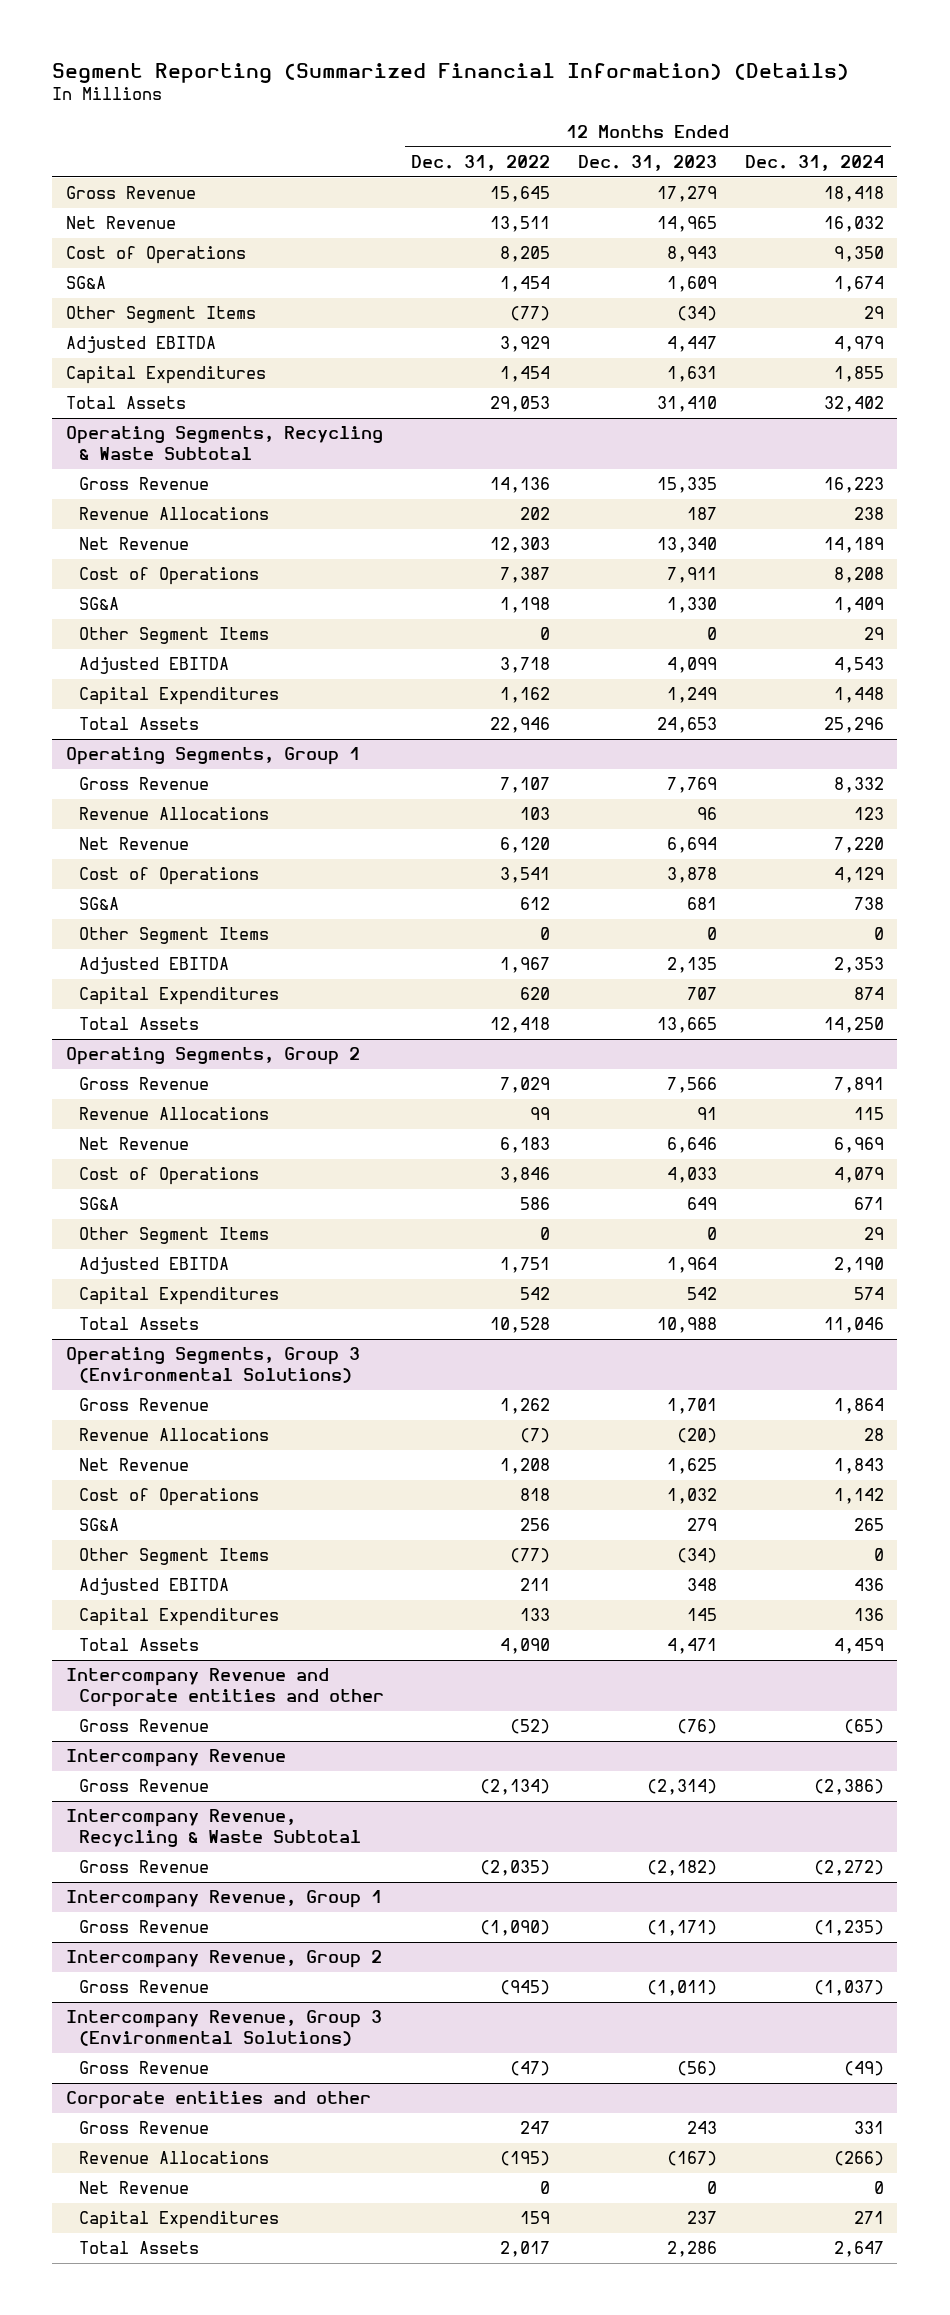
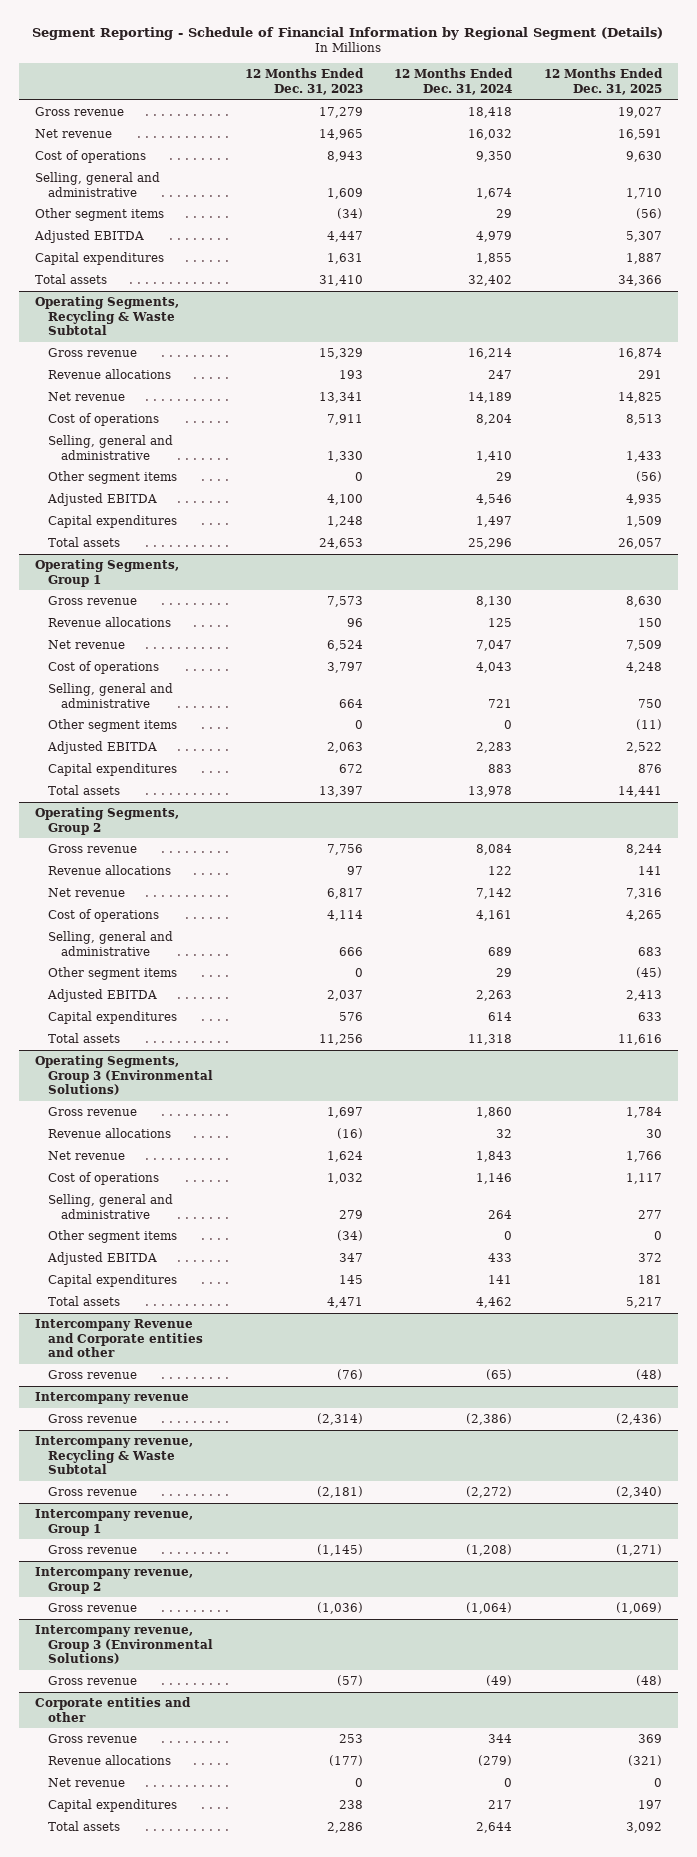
[52,63,850,84] Segment Reporting (Summarized Financial Information) (Details) -> [32,26,664,40] Segment Reporting - Schedule of Financial Information by Regional Segment (Details)
[411,154,551,171] Dec. 31, 2022 -> none
none -> [544,68,664,95] 12 Months Ended Dec. 31, 2025
[66,186,197,200] Gross Revenue -> [34,106,124,116] Gross revenue
[66,216,177,230] Net Revenue -> [34,128,112,138] Net revenue
[66,246,247,265] Cost of Operations -> [34,149,146,163] Cost of operations
[66,276,107,290] SG&A -> [34,171,160,197] Selling, general and administrative
[66,306,257,324] Other Segment Items -> [34,207,164,221] Other segment items
[66,366,267,385] Capital Expenditures -> [34,251,164,265] Capital expenditures
[66,396,187,410] Total Assets -> [34,273,107,284] Total assets
[78,597,119,611] SG&A -> none
[78,477,209,491] Gross Revenue -> [47,347,137,357] Gross revenue
[657,477,718,494] 15,335 -> [318,347,363,359] 15,329
[823,477,884,494] 16,223 -> [468,347,513,359] 16,214
[78,507,269,521] Revenue Allocations -> [47,368,171,379] Revenue allocations
[687,507,718,521] 187 -> [338,369,363,379] 193
[853,507,884,521] 238 -> [488,369,513,379] 247
[78,537,189,551] Net Revenue -> [47,391,125,401] Net revenue
[657,537,718,554] 13,340 -> [318,391,363,403] 13,341
[78,567,259,586] Cost of Operations -> [47,412,159,426] Cost of operations
[833,567,884,584] 8,208 -> [476,413,513,425] 8,204
none -> [47,434,173,460] Selling, general and administrative
[78,627,269,645] Other Segment Items -> [47,470,177,484] Other segment items
[667,657,718,674] 4,099 -> [326,493,363,505] 4,100
[833,657,884,674] 4,543 -> [476,493,513,505] 4,546
[78,687,279,706] Capital Expenditures -> [47,514,177,528] Capital expenditures
[667,687,718,704] 1,249 -> [326,515,363,527] 1,248
[833,687,884,704] 1,448 -> [476,515,513,527] 1,497
[78,717,199,731] Total Assets -> [47,536,120,547] Total assets
[78,897,119,911] SG&A -> none
[78,777,209,791] Gross Revenue -> [47,595,137,605] Gross revenue
[667,777,718,794] 7,769 -> [326,595,363,607] 7,573
[833,777,884,794] 8,332 -> [476,595,513,607] 8,130
[78,807,269,821] Revenue Allocations -> [47,616,171,627] Revenue allocations
[853,807,884,821] 123 -> [488,617,513,627] 125
[78,837,189,851] Net Revenue -> [47,639,125,649] Net revenue
[667,837,718,854] 6,694 -> [326,639,363,651] 6,524
[833,837,884,854] 7,220 -> [476,639,513,651] 7,047
[78,867,259,886] Cost of Operations -> [47,660,159,674] Cost of operations
[667,867,718,884] 3,878 -> [326,661,363,673] 3,797
[833,867,884,884] 4,129 -> [476,661,513,673] 4,043
none -> [47,682,173,708] Selling, general and administrative
[78,927,269,945] Other Segment Items -> [47,718,177,732] Other segment items
[667,957,718,974] 2,135 -> [326,741,363,753] 2,063
[833,957,884,974] 2,353 -> [476,741,513,753] 2,283
[78,987,279,1006] Capital Expenditures -> [47,762,177,776] Capital expenditures
[687,987,718,1001] 707 -> [338,763,363,773] 672
[853,987,884,1001] 874 -> [488,763,513,773] 883
[78,1017,199,1031] Total Assets -> [47,784,120,795] Total assets
[657,1017,718,1034] 13,665 -> [318,785,363,797] 13,397
[823,1017,884,1034] 14,250 -> [468,785,513,797] 13,978
[78,1197,119,1211] SG&A -> none
[78,1077,209,1091] Gross Revenue -> [47,843,137,853] Gross revenue
[667,1077,718,1094] 7,566 -> [326,843,363,855] 7,756
[833,1077,884,1094] 7,891 -> [476,843,513,855] 8,084
[78,1107,269,1121] Revenue Allocations -> [47,864,171,875] Revenue allocations
[697,1107,718,1121] 91 -> [346,865,363,875] 97
[853,1107,884,1121] 115 -> [488,865,513,875] 122
[78,1137,189,1151] Net Revenue -> [47,887,125,897] Net revenue
[667,1137,718,1154] 6,646 -> [326,887,363,899] 6,817
[833,1137,884,1154] 6,969 -> [476,887,513,899] 7,142
[78,1167,259,1186] Cost of Operations -> [47,908,159,922] Cost of operations
[667,1167,718,1184] 4,033 -> [326,909,363,921] 4,114
[833,1167,884,1184] 4,079 -> [476,909,513,921] 4,161
none -> [47,930,173,956] Selling, general and administrative
[78,1227,269,1245] Other Segment Items -> [47,966,177,980] Other segment items
[667,1257,718,1274] 1,964 -> [326,989,363,1001] 2,037
[833,1257,884,1274] 2,190 -> [476,989,513,1001] 2,263
[78,1287,279,1306] Capital Expenditures -> [47,1010,177,1024] Capital expenditures
[687,1287,718,1301] 542 -> [338,1011,363,1021] 576
[853,1287,884,1301] 574 -> [488,1011,513,1021] 614
[78,1317,199,1331] Total Assets -> [47,1032,120,1043] Total assets
[657,1317,718,1334] 10,988 -> [318,1033,363,1045] 11,256
[823,1317,884,1334] 11,046 -> [468,1033,513,1045] 11,318
[78,1518,119,1532] SG&A -> none
[78,1398,209,1412] Gross Revenue -> [47,1106,137,1116] Gross revenue
[667,1398,718,1415] 1,701 -> [326,1106,363,1118] 1,697
[833,1398,884,1415] 1,864 -> [476,1106,513,1118] 1,860
[78,1428,269,1442] Revenue Allocations -> [47,1127,171,1138] Revenue allocations
[677,1428,718,1444] (20) -> [336,1127,363,1139] (16)
[863,1428,884,1442] 28 -> [496,1128,513,1138] 32
[78,1458,189,1472] Net Revenue -> [47,1150,125,1160] Net revenue
[667,1458,718,1475] 1,625 -> [326,1150,363,1162] 1,624
[78,1488,259,1507] Cost of Operations -> [47,1171,159,1185] Cost of operations
[833,1488,884,1505] 1,142 -> [476,1172,513,1184] 1,146
none -> [47,1193,173,1219] Selling, general and administrative
[78,1548,269,1566] Other Segment Items -> [47,1229,177,1243] Other segment items
[687,1578,718,1592] 348 -> [338,1252,363,1262] 347
[853,1578,884,1592] 436 -> [488,1252,513,1262] 433
[78,1608,279,1627] Capital Expenditures -> [47,1273,177,1287] Capital expenditures
[853,1608,884,1622] 136 -> [488,1274,513,1284] 141
[78,1638,199,1652] Total Assets -> [47,1295,120,1306] Total assets
[833,1638,884,1655] 4,459 -> [476,1296,513,1308] 4,462
[78,1719,209,1733] Gross Revenue -> [47,1369,137,1379] Gross revenue
[66,1749,287,1768] Intercompany Revenue -> [34,1391,189,1404] Intercompany revenue
[78,1779,209,1793] Gross Revenue -> [47,1413,137,1423] Gross revenue
[66,1809,361,1848] Intercompany Revenue, Recycling & Waste Subtotal -> [34,1435,193,1475] Intercompany revenue, Recycling & Waste Subtotal
[78,1860,209,1874] Gross Revenue -> [47,1486,137,1496] Gross revenue
[647,1860,718,1877] (2,182) -> [316,1485,363,1498] (2,181)
[66,1890,383,1909] Intercompany Revenue, Group 1 -> [34,1508,193,1536] Intercompany revenue, Group 1
[78,1920,209,1934] Gross Revenue -> [47,1544,137,1554] Gross revenue
[647,1920,718,1937] (1,171) -> [316,1543,363,1556] (1,145)
[813,1920,884,1937] (1,235) -> [466,1543,513,1556] (1,208)
[66,1950,383,1969] Intercompany Revenue, Group 2 -> [34,1566,193,1594] Intercompany revenue, Group 2
[78,1980,209,1994] Gross Revenue -> [47,1602,137,1612] Gross revenue
[647,1980,718,1997] (1,011) -> [316,1601,363,1614] (1,036)
[813,1980,884,1997] (1,037) -> [466,1601,513,1614] (1,064)
[66,2010,383,2047] Intercompany Revenue, Group 3 (Environmental Solutions) -> [34,1624,213,1665] Intercompany revenue, Group 3 (Environmental Solutions)
[78,2061,209,2075] Gross Revenue -> [47,1675,137,1685] Gross revenue
[677,2061,718,2077] (56) -> [336,1674,363,1686] (57)
[78,2121,209,2135] Gross Revenue -> [47,1733,137,1743] Gross revenue
[687,2121,718,2135] 243 -> [338,1733,363,1743] 253
[853,2121,884,2135] 331 -> [488,1733,513,1743] 344
[78,2151,269,2165] Revenue Allocations -> [47,1754,171,1765] Revenue allocations
[667,2151,718,2167] (167) -> [328,1754,363,1766] (177)
[833,2151,884,2167] (266) -> [478,1754,513,1766] (279)
[78,2181,189,2195] Net Revenue -> [47,1777,125,1787] Net revenue
[78,2211,279,2230] Capital Expenditures -> [47,1798,177,1812] Capital expenditures
[687,2211,718,2225] 237 -> [338,1799,363,1809] 238
[853,2211,884,2225] 271 -> [488,1799,513,1809] 217
[78,2241,199,2255] Total Assets -> [47,1820,120,1831] Total assets
[833,2241,884,2258] 2,647 -> [476,1821,513,1833] 2,644

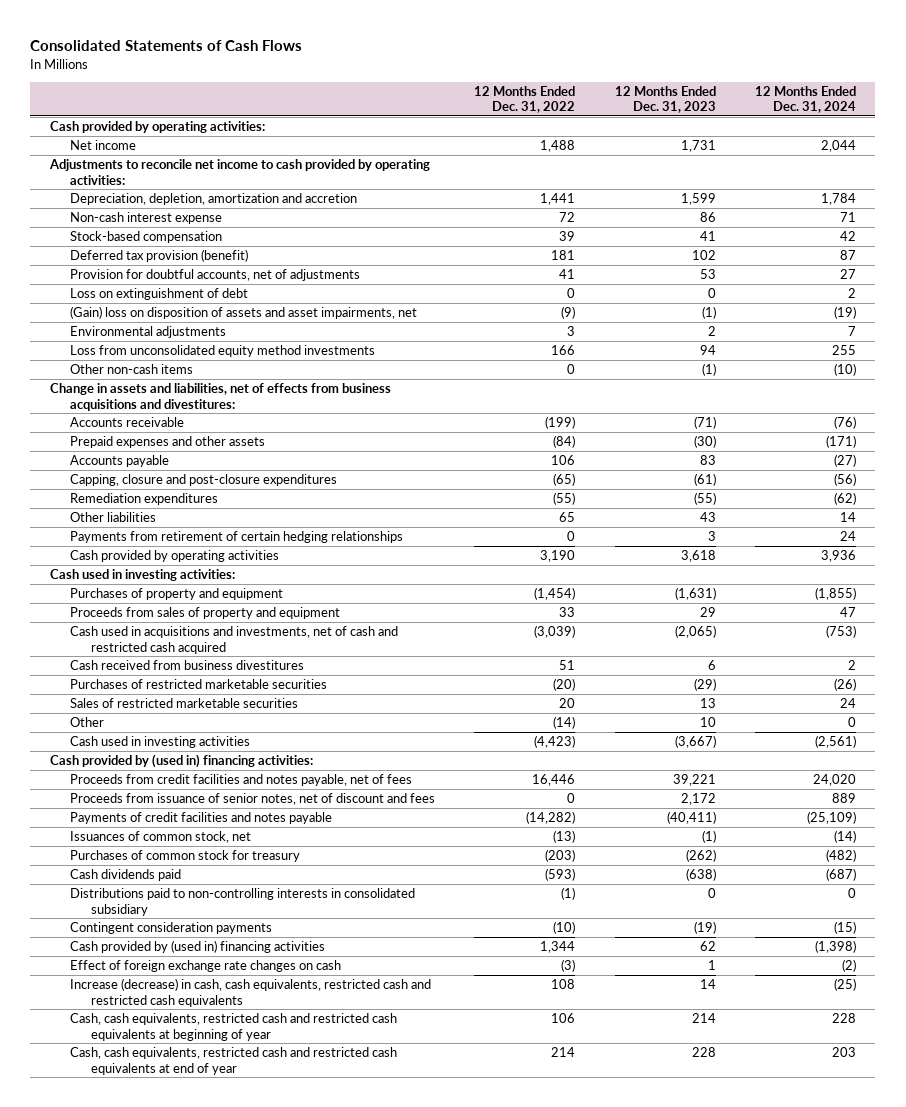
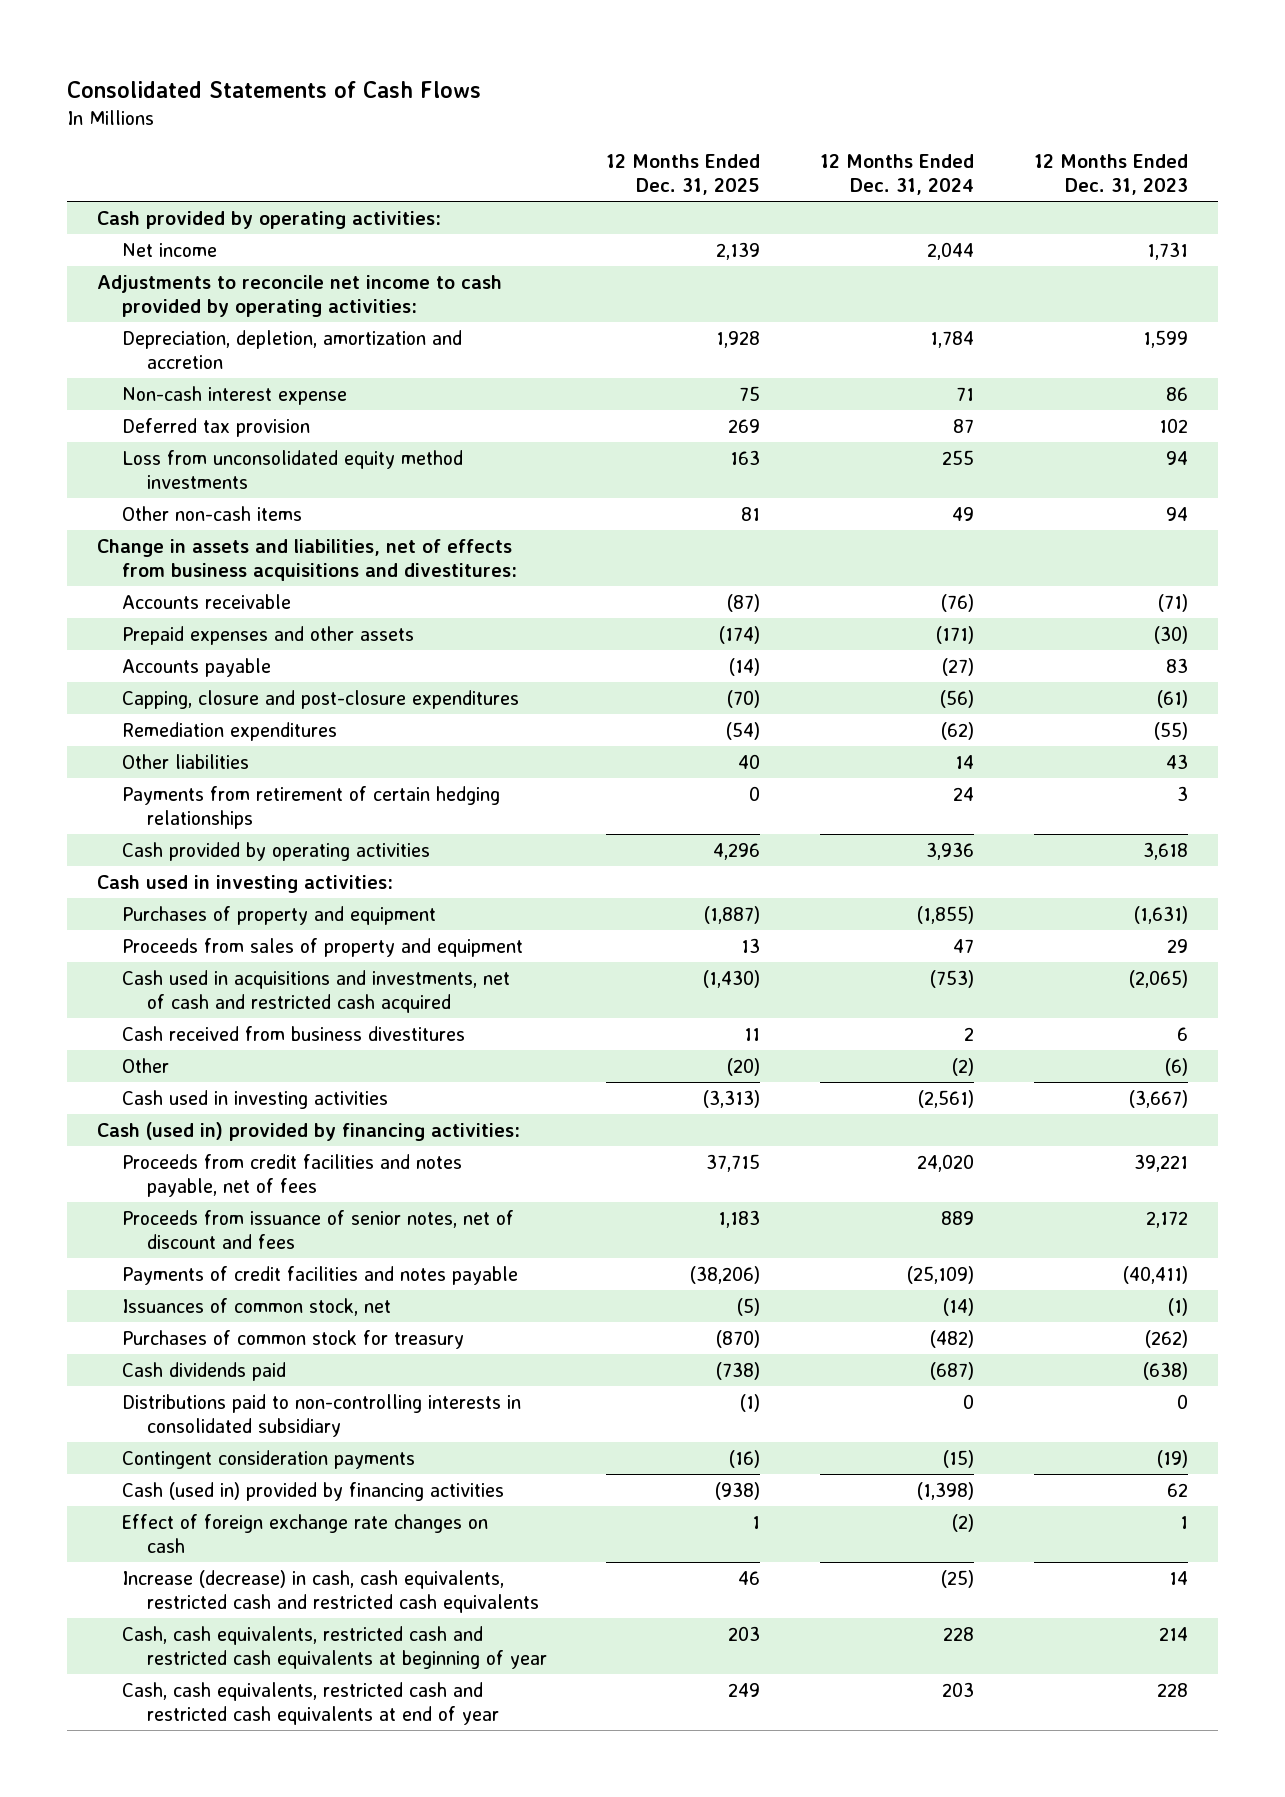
[474,85,576,114] 12 Months Ended Dec. 31, 2022 -> none
none -> [606,153,761,195] 12 Months Ended Dec. 31, 2025
[70,231,223,244] Stock-based compensation -> none
[70,269,361,282] Provision for doubtful accounts, net of adjustments -> none
[70,288,249,301] Loss on extinguishment of debt -> none
[70,306,418,320] (Gain) loss on disposition of assets and asset impairments, net -> none
[70,326,227,339] Environmental adjustments -> none
[70,249,249,263] Deferred tax provision (benefit) -> [121,417,310,437] Deferred tax provision
[701,363,716,377] (1) -> [1165,506,1188,521] 94
[833,363,856,377] (10) -> [952,506,975,521] 49
[70,679,328,690] Purchases of restricted marketable securities -> none
[70,698,299,709] Sales of restricted marketable securities -> none
[699,717,716,728] 10 -> [1164,1057,1188,1076] (6)
[847,717,856,728] 0 -> [952,1057,975,1076] (2)
[49,754,313,769] Cash provided by (used in) financing activities: -> [97,1121,521,1141] Cash (used in) provided by financing activities:
[70,940,326,954] Cash provided by (used in) financing activities -> [121,1481,504,1501] Cash (used in) provided by financing activities

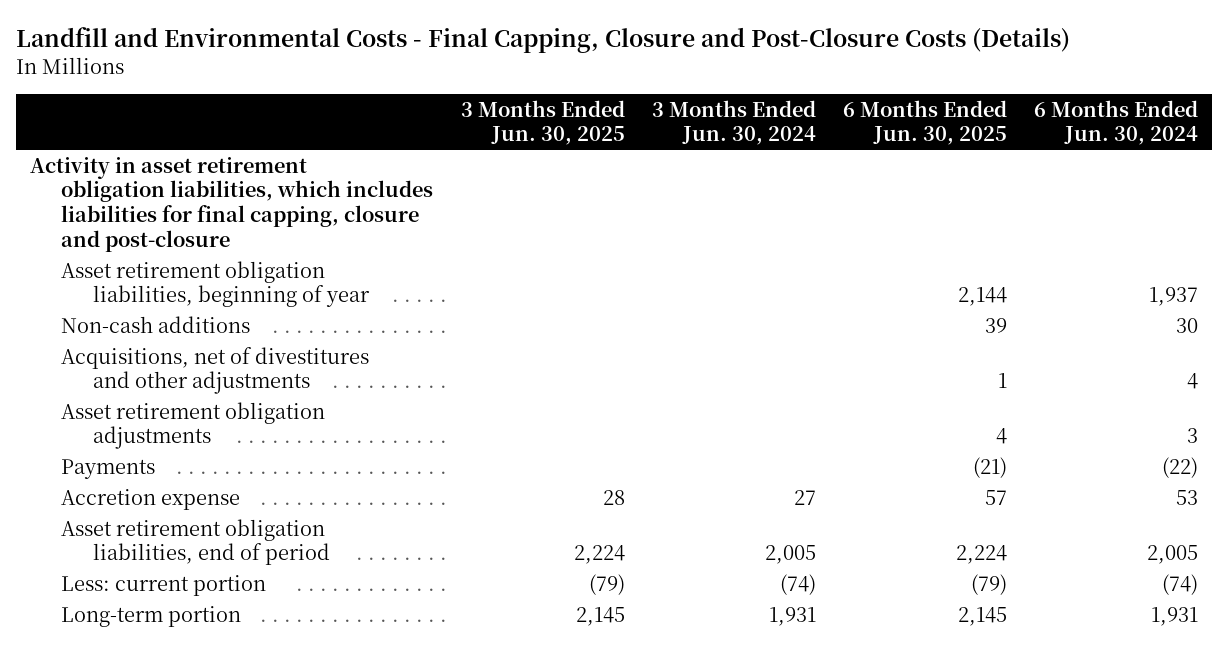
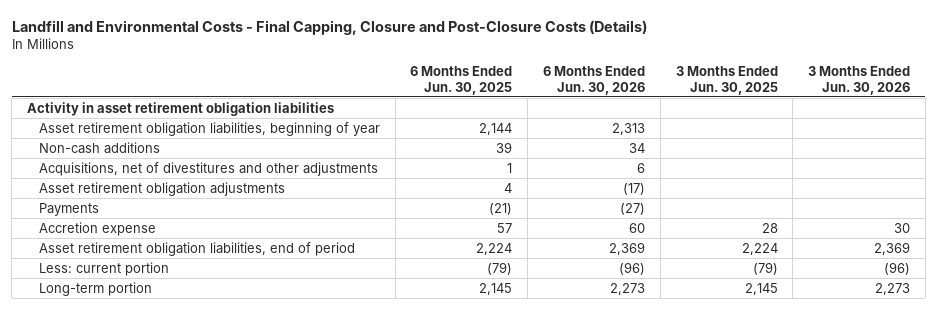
[651,99,816,146] 3 Months Ended Jun. 30, 2024 -> none
[1034,99,1199,146] 6 Months Ended Jun. 30, 2024 -> none
none -> [543,66,646,95] 6 Months Ended Jun. 30, 2026
none -> [808,66,911,95] 3 Months Ended Jun. 30, 2026
[29,156,434,252] Activity in asset retirement obligation liabilities, which includes liabilities for final capping, closure and post-closure -> [27,101,335,116] Activity in asset retirement obligation liabilities

